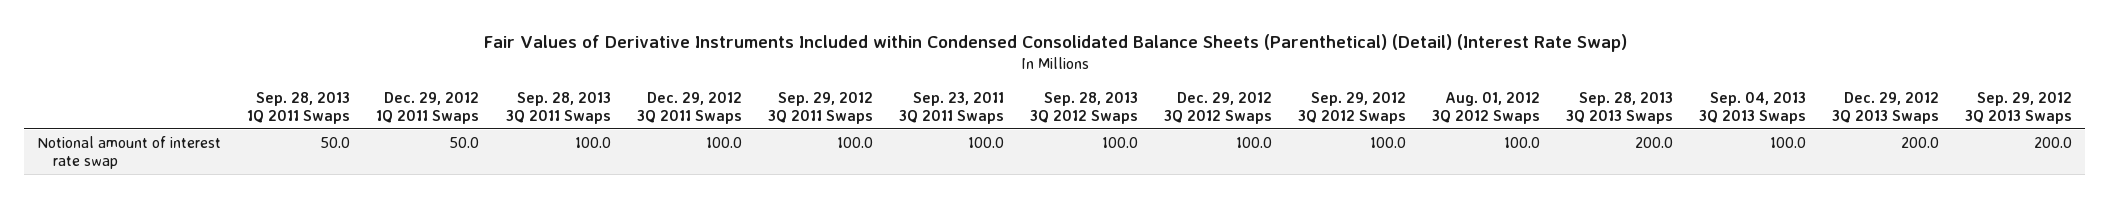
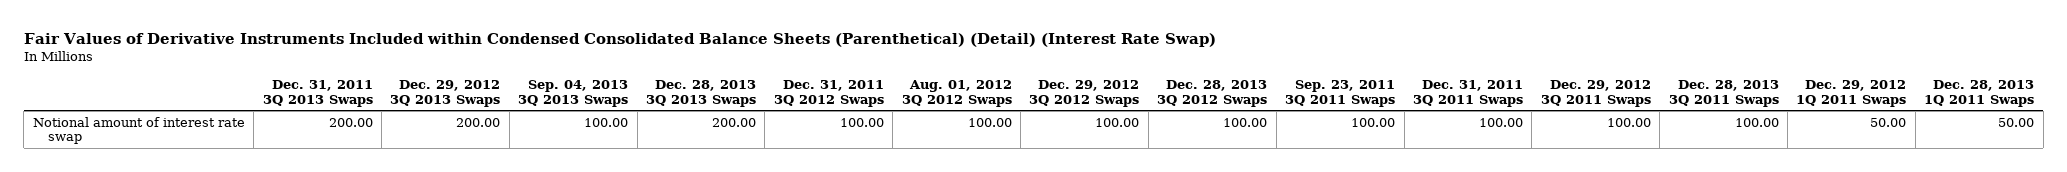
[247,91,351,125] Sep. 28, 2013 1Q 2011 Swaps -> none
[505,91,611,125] Sep. 28, 2013 3Q 2011 Swaps -> none
[767,91,873,125] Sep. 29, 2012 3Q 2011 Swaps -> none
[1029,91,1138,125] Sep. 28, 2013 3Q 2012 Swaps -> none
[1297,91,1406,125] Sep. 29, 2012 3Q 2012 Swaps -> none
[1565,91,1673,125] Sep. 28, 2013 3Q 2013 Swaps -> none
[1964,91,2072,125] Sep. 29, 2012 3Q 2013 Swaps -> none
none -> [262,80,373,107] Dec. 31, 2011 3Q 2013 Swaps
none -> [646,80,757,107] Dec. 28, 2013 3Q 2013 Swaps
none -> [773,80,884,107] Dec. 31, 2011 3Q 2012 Swaps
none -> [1157,80,1268,107] Dec. 28, 2013 3Q 2012 Swaps
none -> [1412,80,1523,107] Dec. 31, 2011 3Q 2011 Swaps
none -> [1668,80,1779,107] Dec. 28, 2013 3Q 2011 Swaps
none -> [1924,80,2035,107] Dec. 28, 2013 1Q 2011 Swaps
[449,136,480,148] 50.0 -> [1870,117,1907,127] 50.00
[705,136,742,148] 100.0 -> [1606,117,1651,127] 100.00
[967,136,1004,148] 100.0 -> [1351,117,1396,127] 100.00
[1235,136,1272,148] 100.0 -> [1095,117,1140,127] 100.00
[1503,136,1540,148] 100.0 -> [967,117,1012,127] 100.00
[1769,136,1806,148] 100.0 -> [584,117,629,127] 100.00
[1900,136,1939,148] 200.0 -> [456,117,501,127] 200.00

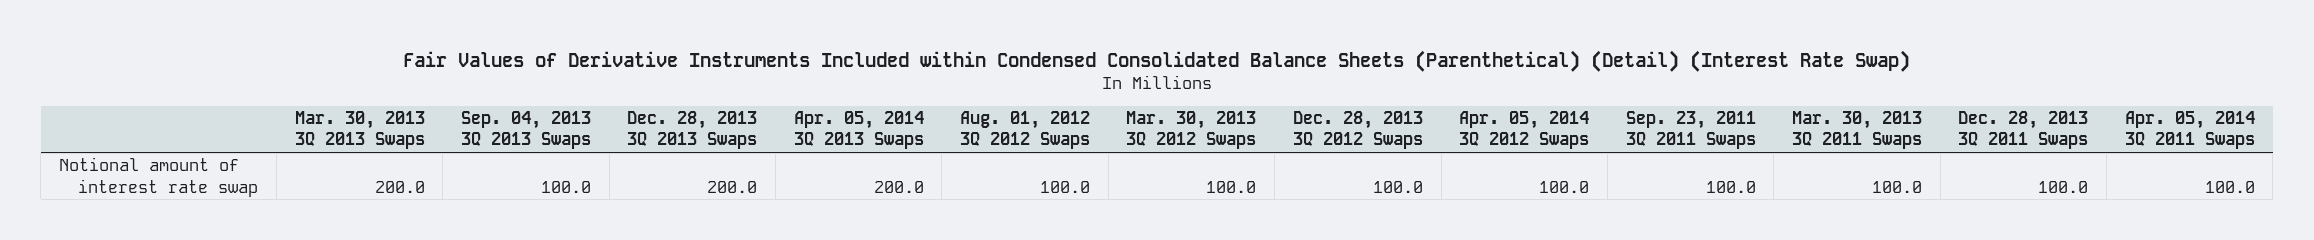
[262,80,373,107] Dec. 31, 2011 3Q 2013 Swaps -> none
[390,80,501,107] Dec. 29, 2012 3Q 2013 Swaps -> none
[773,80,884,107] Dec. 31, 2011 3Q 2012 Swaps -> none
[1029,80,1140,107] Dec. 29, 2012 3Q 2012 Swaps -> none
[1412,80,1523,107] Dec. 31, 2011 3Q 2011 Swaps -> none
[1540,80,1651,107] Dec. 29, 2012 3Q 2011 Swaps -> none
[1796,80,1907,107] Dec. 29, 2012 1Q 2011 Swaps -> none
[1924,80,2035,107] Dec. 28, 2013 1Q 2011 Swaps -> none
none -> [294,111,425,150] Mar. 30, 2013 3Q 2013 Swaps
none -> [793,111,924,150] Apr. 05, 2014 3Q 2013 Swaps
none -> [1126,111,1257,150] Mar. 30, 2013 3Q 2012 Swaps
none -> [1459,111,1590,150] Apr. 05, 2014 3Q 2012 Swaps
none -> [1791,111,1922,150] Mar. 30, 2013 3Q 2011 Swaps
none -> [2124,111,2255,150] Apr. 05, 2014 3Q 2011 Swaps
[584,117,629,127] 100.00 -> [540,180,591,193] 100.0
[712,117,757,127] 200.00 -> [707,180,758,193] 200.0
[967,117,1012,127] 100.00 -> [1040,180,1091,193] 100.0
[1223,117,1268,127] 100.00 -> [1372,180,1423,193] 100.0
[1351,117,1396,127] 100.00 -> [1705,180,1756,193] 100.0
[1734,117,1779,127] 100.00 -> [2038,180,2089,193] 100.0

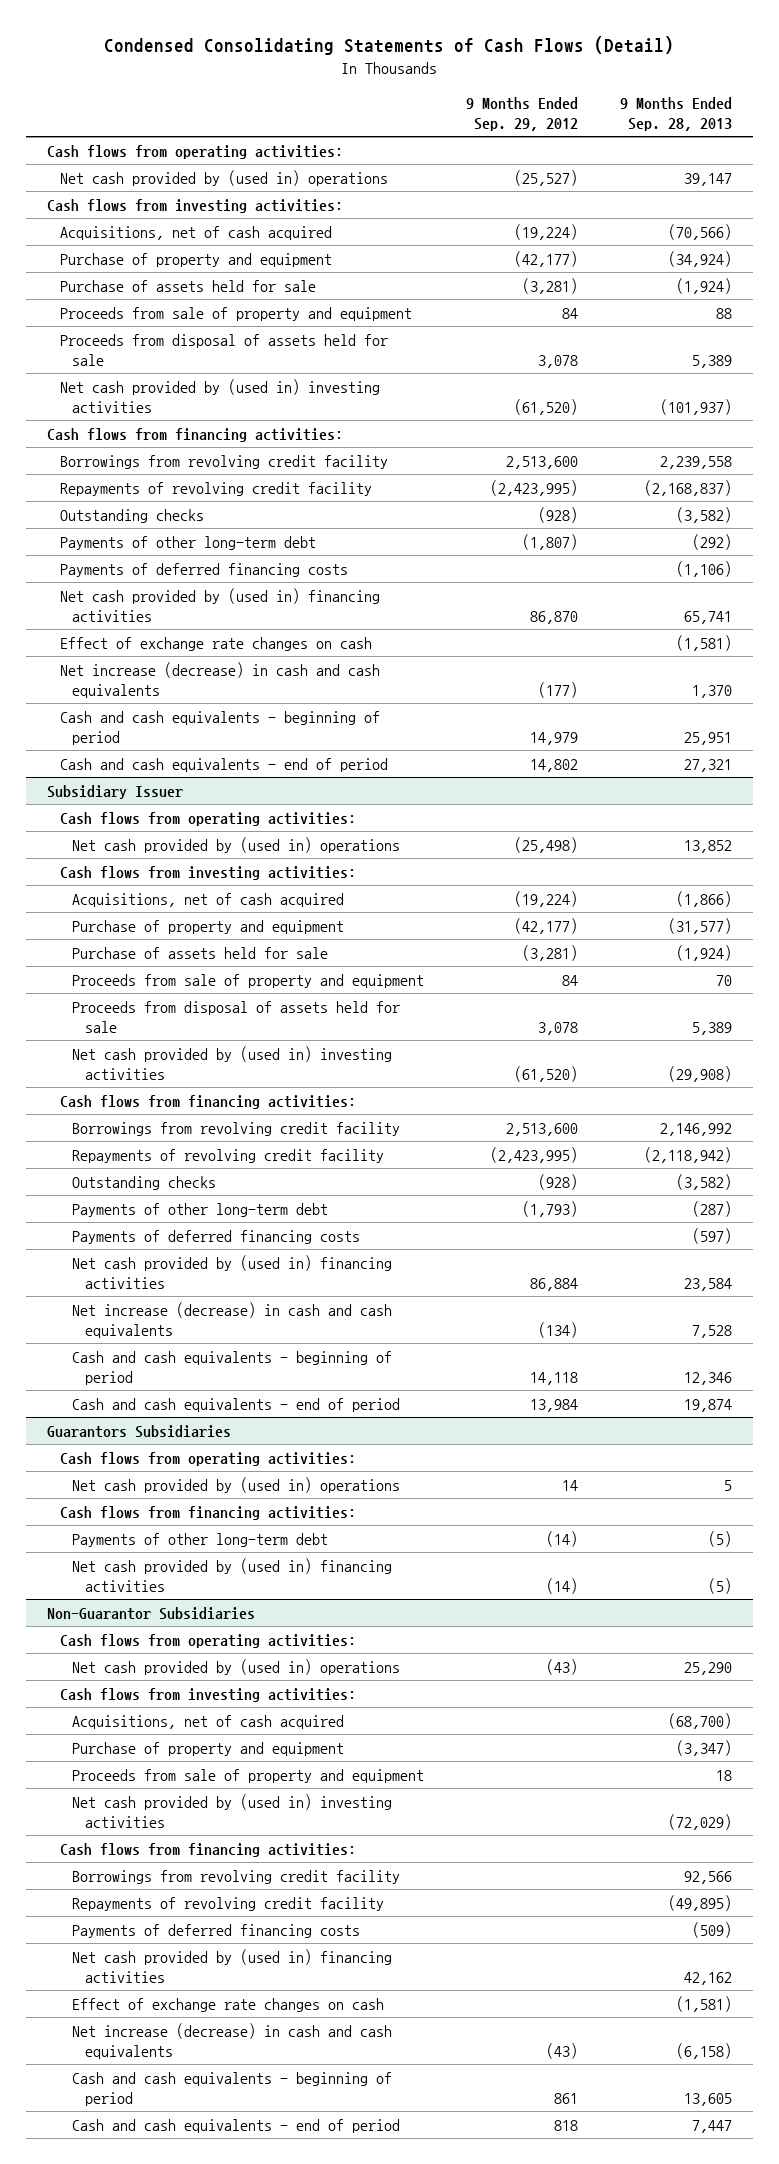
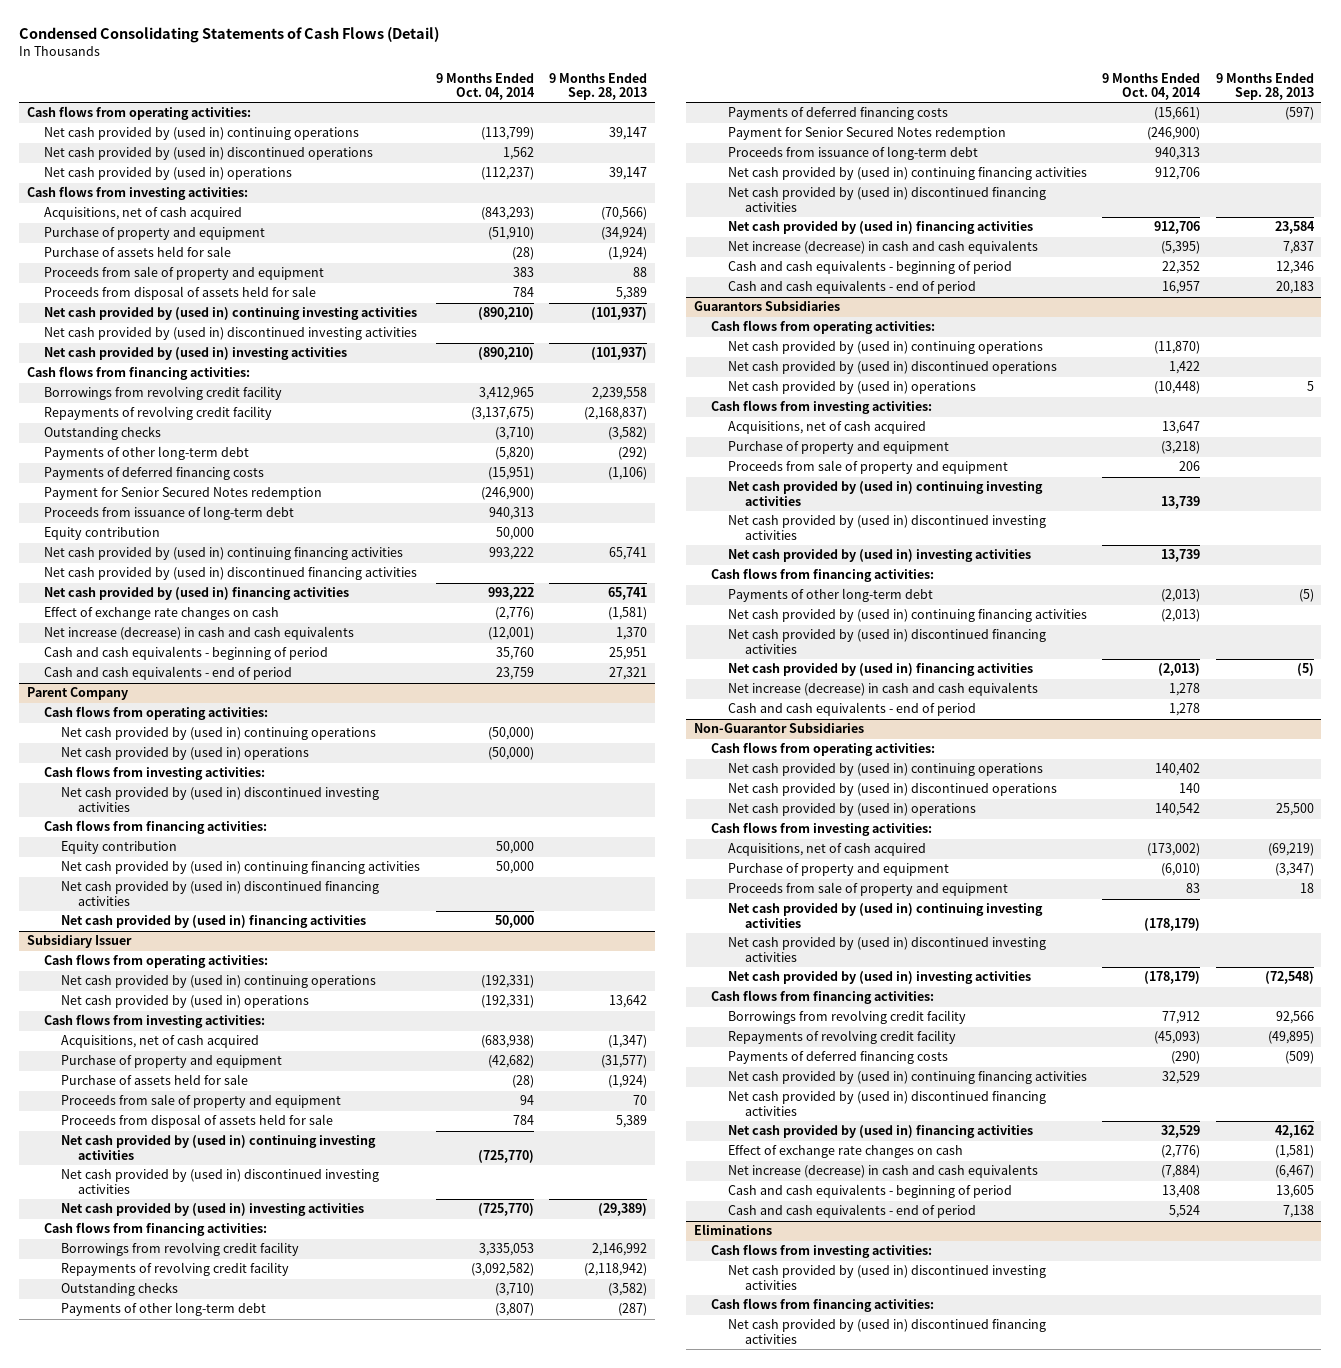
[466,96,579,131] 9 Months Ended Sep. 29, 2012 -> none
none -> [435,72,535,101] 9 Months Ended Oct. 04, 2014
none -> [44,127,360,141] Net cash provided by (used in) continuing operations
none -> [44,147,374,161] Net cash provided by (used in) discontinued operations
none -> [44,307,418,321] Net cash provided by (used in) continuing investing activities
none -> [44,327,418,341] Net cash provided by (used in) discontinued investing activities
none -> [44,487,323,501] Payment for Senior Secured Notes redemption
none -> [44,506,295,521] Proceeds from issuance of long-term debt
none -> [44,527,161,541] Equity contribution
none -> [44,547,404,561] Net cash provided by (used in) continuing financing activities
none -> [44,567,418,581] Net cash provided by (used in) discontinued financing activities
none -> [27,687,129,701] Parent Company
none -> [44,706,269,721] Cash flows from operating activities:
none -> [61,727,377,741] Net cash provided by (used in) continuing operations
none -> [61,747,310,761] Net cash provided by (used in) operations
none -> [44,766,266,781] Cash flows from investing activities:
none -> [61,787,380,813] Net cash provided by (used in) discontinued investing activities
none -> [44,820,268,835] Cash flows from financing activities:
none -> [61,841,178,855] Equity contribution
none -> [61,861,421,875] Net cash provided by (used in) continuing financing activities
none -> [61,881,380,907] Net cash provided by (used in) discontinued financing activities
none -> [61,915,367,929] Net cash provided by (used in) financing activities
none -> [61,975,377,989] Net cash provided by (used in) continuing operations
[684,839,733,853] 13,852 -> [609,995,648,1009] 13,642
[676,890,733,907] (1,866) -> [608,1035,648,1049] (1,347)
none -> [61,1135,377,1161] Net cash provided by (used in) continuing investing activities
none -> [61,1169,380,1195] Net cash provided by (used in) discontinued investing activities
[668,1065,733,1082] (29,908) -> [598,1203,648,1217] (29,389)
none -> [727,127,1006,141] Payment for Senior Secured Notes redemption
none -> [727,146,978,161] Proceeds from issuance of long-term debt
none -> [727,167,1087,181] Net cash provided by (used in) continuing financing activities
none -> [727,187,1046,213] Net cash provided by (used in) discontinued financing activities
[692,1324,733,1338] 7,528 -> [1282,241,1314,255] 7,837
[684,1398,733,1412] 19,874 -> [1275,281,1314,295] 20,183
none -> [727,341,1043,355] Net cash provided by (used in) continuing operations
none -> [727,361,1057,375] Net cash provided by (used in) discontinued operations
none -> [710,400,932,415] Cash flows from investing activities:
none -> [727,421,926,435] Acquisitions, net of cash acquired
none -> [727,441,949,455] Purchase of property and equipment
none -> [727,460,1008,475] Proceeds from sale of property and equipment
none -> [727,481,1043,507] Net cash provided by (used in) continuing investing activities
none -> [727,515,1046,541] Net cash provided by (used in) discontinued investing activities
none -> [727,549,1031,563] Net cash provided by (used in) investing activities
none -> [727,609,1087,623] Net cash provided by (used in) continuing financing activities
none -> [727,629,1046,655] Net cash provided by (used in) discontinued financing activities
none -> [727,682,1038,697] Net increase (decrease) in cash and cash equivalents
none -> [727,702,976,717] Cash and cash equivalents - end of period
none -> [727,763,1043,777] Net cash provided by (used in) continuing operations
none -> [727,783,1057,797] Net cash provided by (used in) discontinued operations
[684,1661,733,1675] 25,290 -> [1275,803,1314,817] 25,500
[668,1712,733,1729] (68,700) -> [1267,843,1314,857] (69,219)
none -> [727,903,1043,929] Net cash provided by (used in) continuing investing activities
none -> [727,937,1046,963] Net cash provided by (used in) discontinued investing activities
[668,1813,733,1830] (72,029) -> [1264,971,1314,985] (72,548)
none -> [727,1071,1087,1085] Net cash provided by (used in) continuing financing activities
none -> [727,1091,1046,1117] Net cash provided by (used in) discontinued financing activities
[676,2042,733,2059] (6,158) -> [1274,1165,1314,1179] (6,467)
[692,2119,733,2133] 7,447 -> [1282,1205,1314,1219] 7,138
none -> [693,1224,772,1236] Eliminations
none -> [710,1244,932,1259] Cash flows from investing activities:
none -> [727,1265,1046,1291] Net cash provided by (used in) discontinued investing activities
none -> [710,1298,934,1313] Cash flows from financing activities:
none -> [727,1319,1046,1345] Net cash provided by (used in) discontinued financing activities

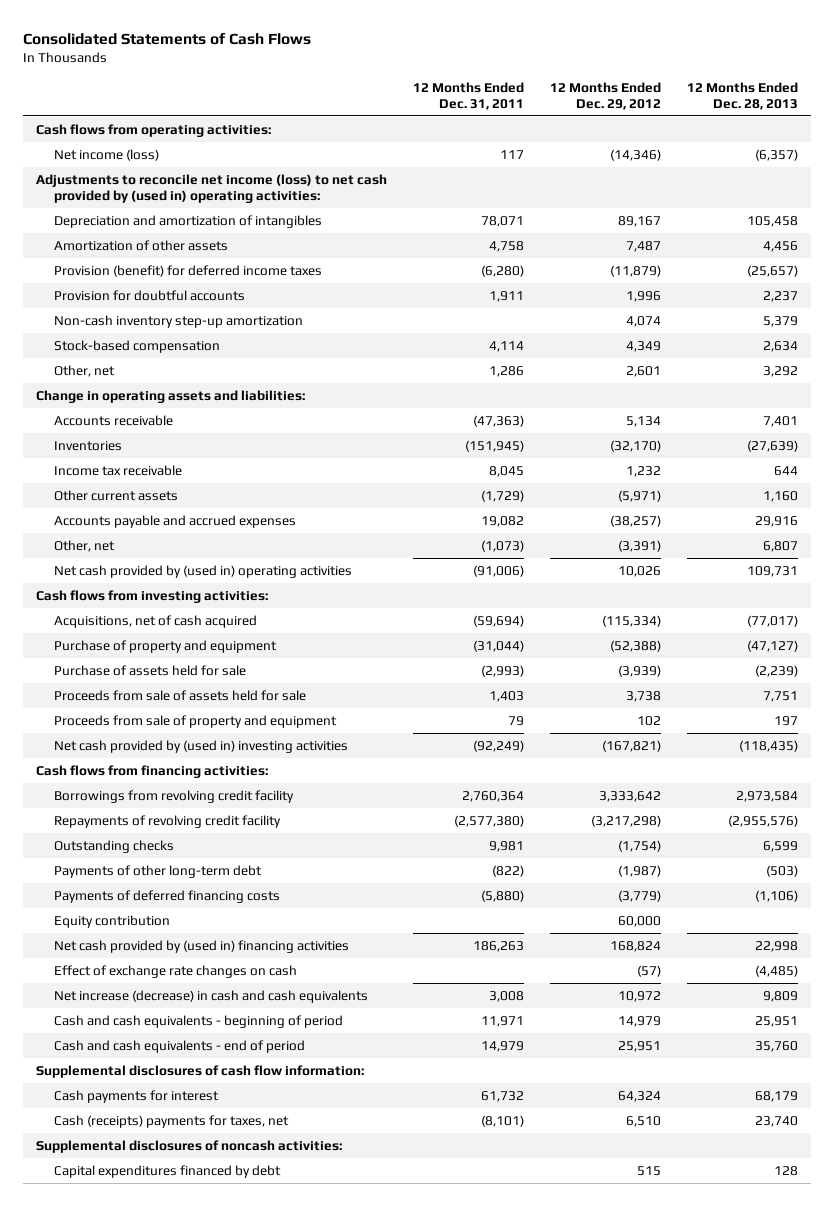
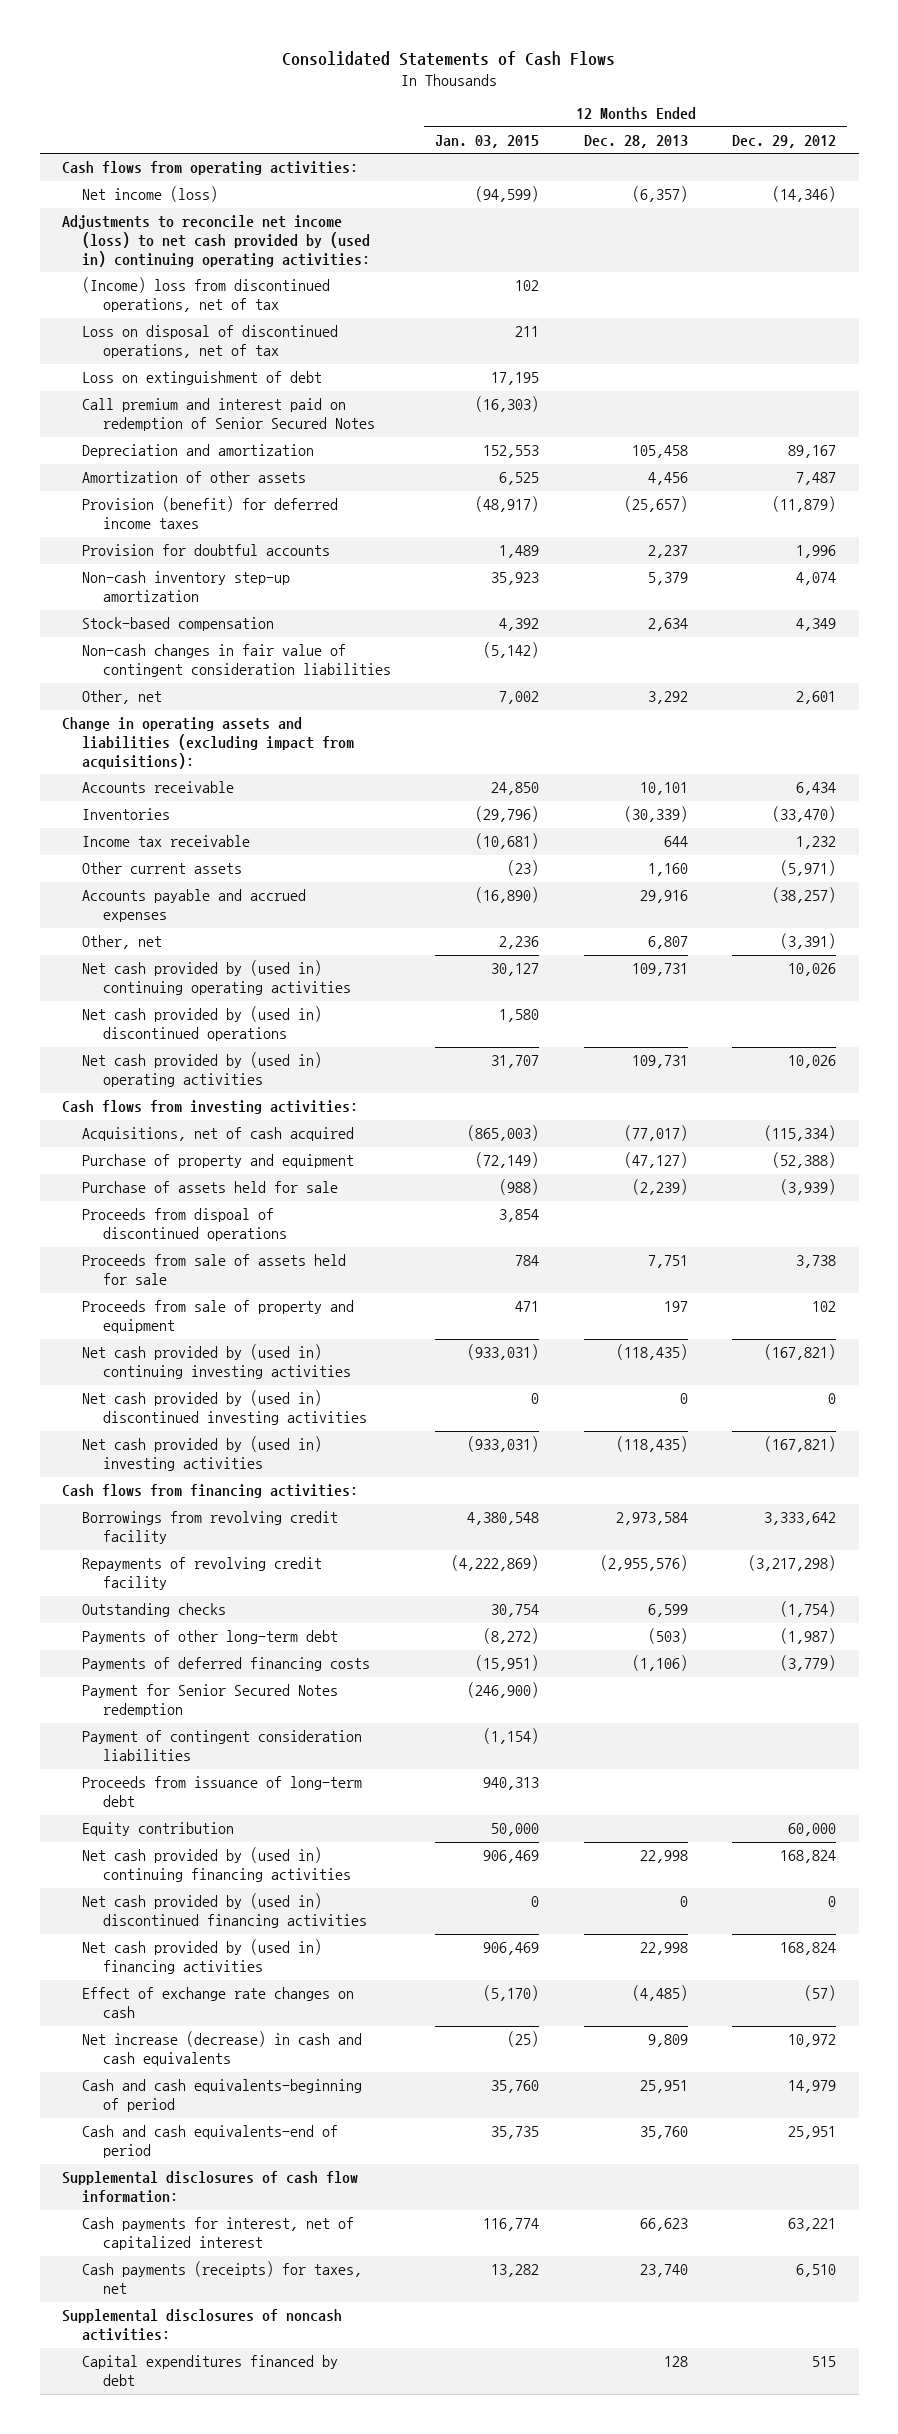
[413,82,525,111] 12 Months Ended Dec. 31, 2011 -> none
none -> [435,134,540,148] Jan. 03, 2015
[36,173,388,203] Adjustments to reconcile net income (loss) to net cash provided by (used in) operating activities: -> [61,215,371,267] Adjustments to reconcile net income (loss) to net cash provided by (used in) continuing operating activities:
none -> [82,277,331,313] (Income) loss from discontinued operations, net of tax
none -> [82,325,339,359] Loss on disposal of discontinued operations, net of tax
none -> [82,371,323,386] Loss on extinguishment of debt
none -> [82,398,375,432] Call premium and interest paid on redemption of Senior Secured Notes
[54,214,323,228] Depreciation and amortization of intangibles -> [82,444,315,459] Depreciation and amortization
none -> [82,644,391,678] Non-cash changes in fair value of contingent consideration liabilities
[36,389,306,403] Change in operating assets and liabilities: -> [61,717,355,769] Change in operating assets and liabilities (excluding impact from acquisitions):
[626,415,662,427] 5,134 -> [796,782,837,796] 6,434
[763,415,799,427] 7,401 -> [639,782,688,796] 10,101
[610,439,662,452] (32,170) -> [772,806,837,823] (33,470)
[747,439,799,452] (27,639) -> [623,806,688,823] (30,339)
none -> [82,960,351,996] Net cash provided by (used in) continuing operating activities
none -> [82,1006,323,1042] Net cash provided by (used in) discontinued operations
none -> [82,1208,287,1242] Proceeds from dispoal of discontinued operations
none -> [82,1344,351,1380] Net cash provided by (used in) continuing investing activities
none -> [82,1390,367,1426] Net cash provided by (used in) discontinued investing activities
none -> [82,1684,339,1718] Payment for Senior Secured Notes redemption
none -> [82,1730,363,1762] Payment of contingent consideration liabilities
none -> [82,1776,363,1808] Proceeds from issuance of long-term debt
none -> [82,1847,351,1883] Net cash provided by (used in) continuing financing activities
none -> [82,1893,367,1929] Net cash provided by (used in) discontinued financing activities
[54,1014,344,1028] Cash and cash equivalents - beginning of period -> [82,2079,363,2113] Cash and cash equivalents-beginning of period
[54,1039,306,1053] Cash and cash equivalents - end of period -> [82,2125,339,2159] Cash and cash equivalents-end of period
[54,1089,220,1103] Cash payments for interest -> [82,2217,355,2251] Cash payments for interest, net of capitalized interest
[618,1090,662,1102] 64,324 -> [788,2218,837,2232] 63,221
[755,1090,799,1102] 68,179 -> [639,2218,688,2232] 66,623
[54,1114,290,1128] Cash (receipts) payments for taxes, net -> [82,2261,363,2295] Cash payments (receipts) for taxes, net

